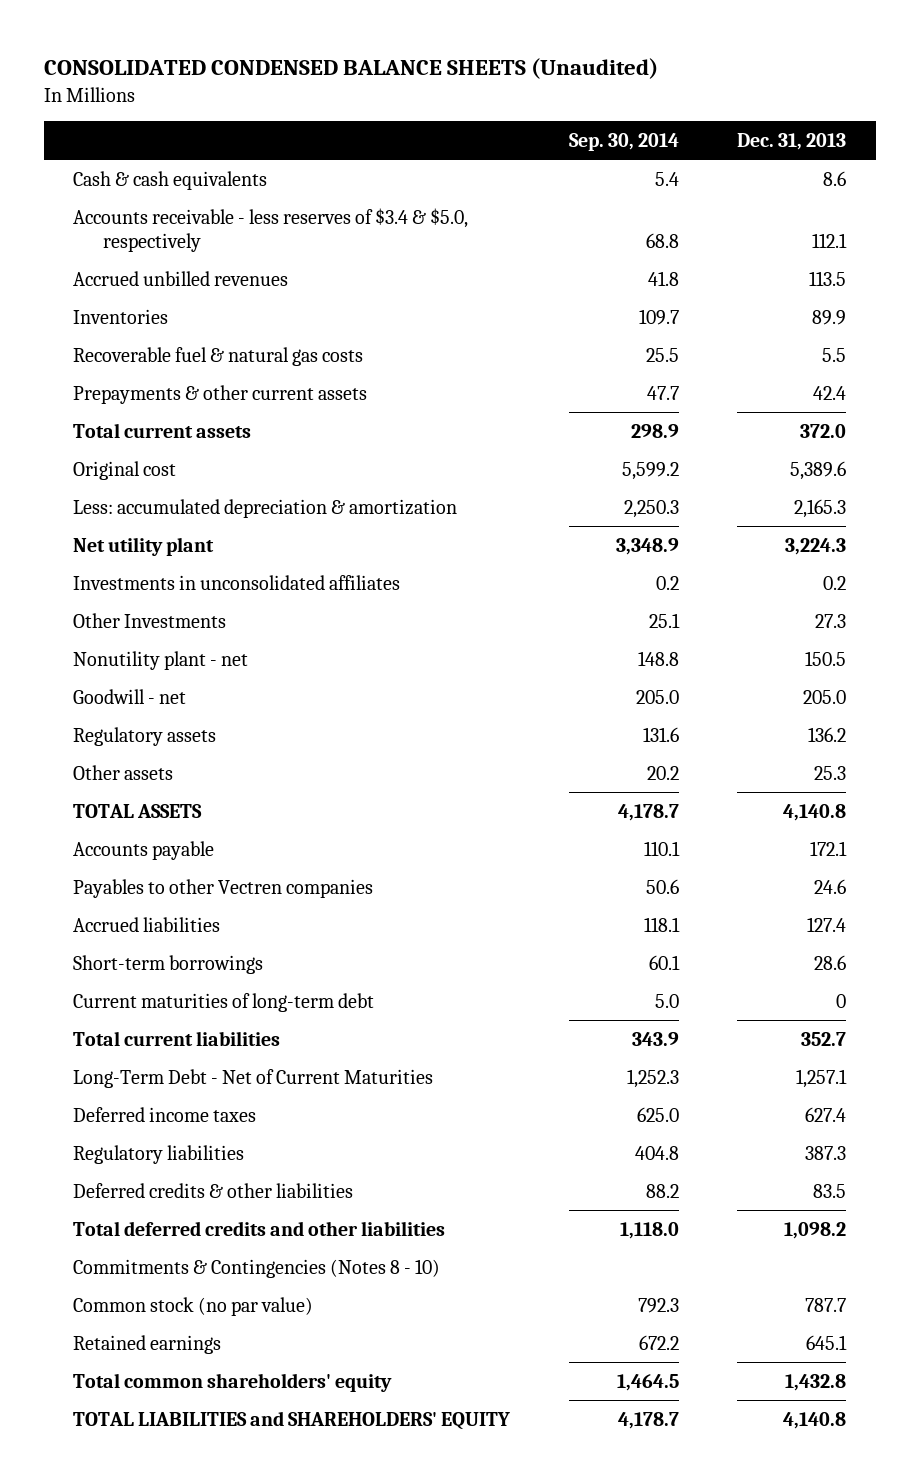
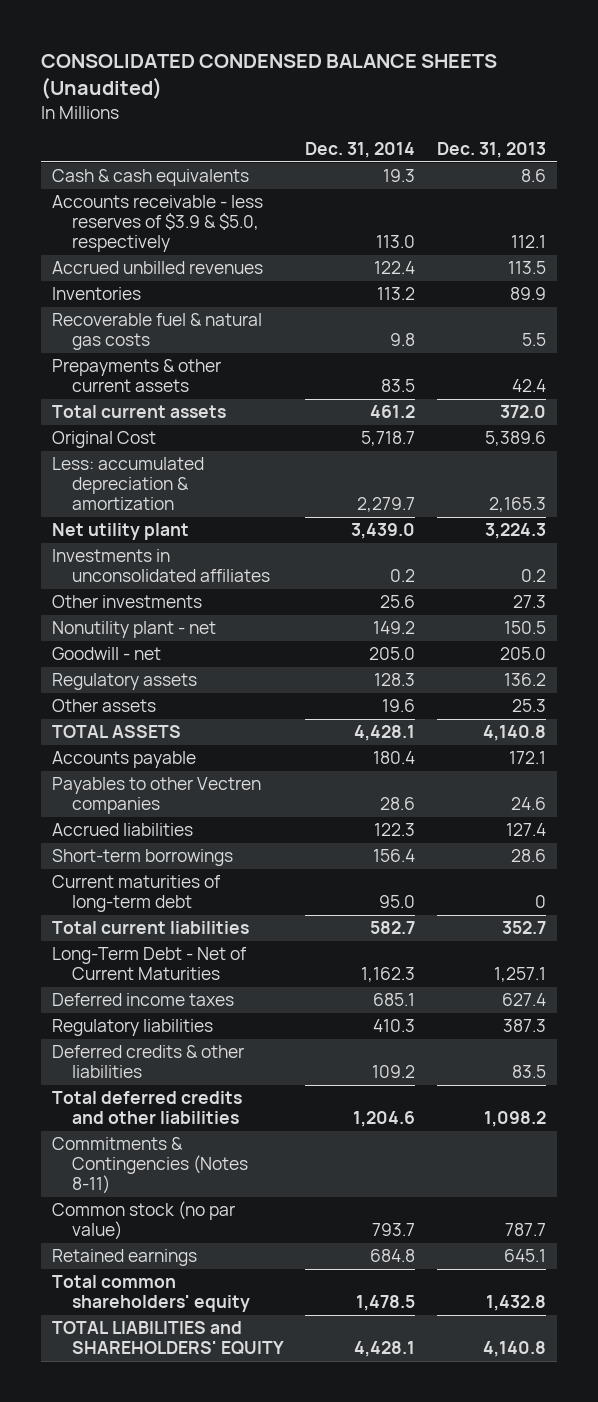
[568,133,679,152] Sep. 30, 2014 -> none
none -> [305,142,416,159] Dec. 31, 2014
[73,207,469,253] Accounts receivable - less reserves of $3.4 & $5.0, respectively -> [51,195,263,253] Accounts receivable - less reserves of $3.9 & $5.0, respectively
[73,460,177,480] Original cost -> [51,431,156,449] Original Cost
[73,612,227,628] Other Investments -> [51,595,202,609] Other investments
[73,1258,441,1278] Commitments & Contingencies (Notes 8 - 10) -> [51,1137,249,1195] Commitments & Contingencies (Notes 8-11)

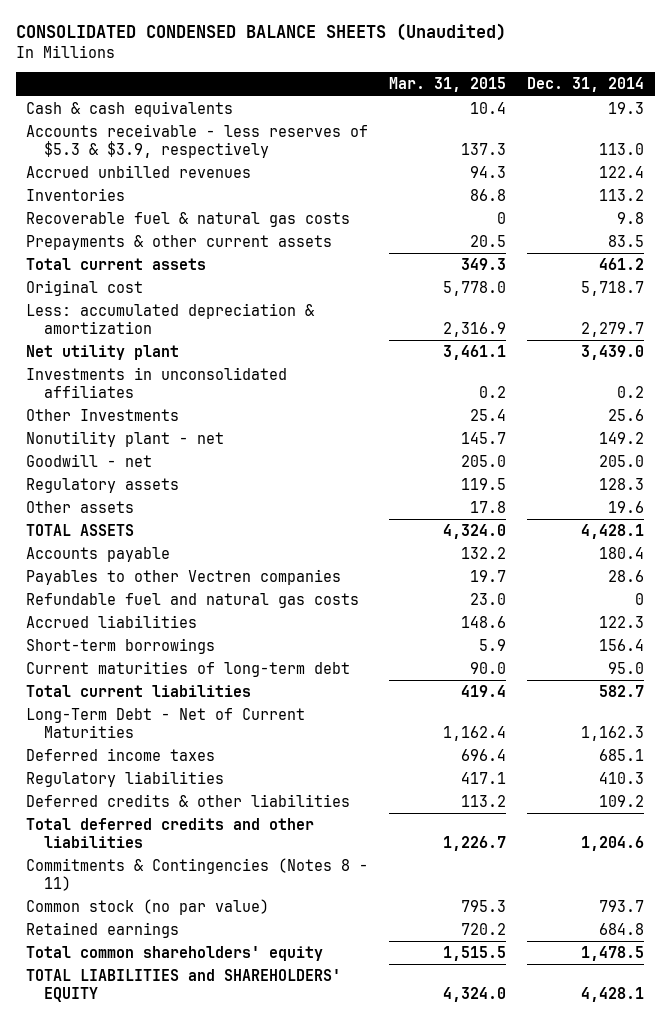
[436,142,546,159] Dec. 31, 2013 -> none
none -> [389,77,507,93] Mar. 31, 2015
[51,195,263,253] Accounts receivable - less reserves of $3.9 & $5.0, respectively -> [26,123,369,158] Accounts receivable - less reserves of $5.3 & $3.9, respectively
[51,431,156,449] Original Cost -> [26,279,144,296] Original cost
[51,595,202,609] Other investments -> [26,408,180,421] Other Investments
none -> [26,592,360,608] Refundable fuel and natural gas costs
[51,1137,249,1195] Commitments & Contingencies (Notes 8-11) -> [26,857,369,891] Commitments & Contingencies (Notes 8 - 11)

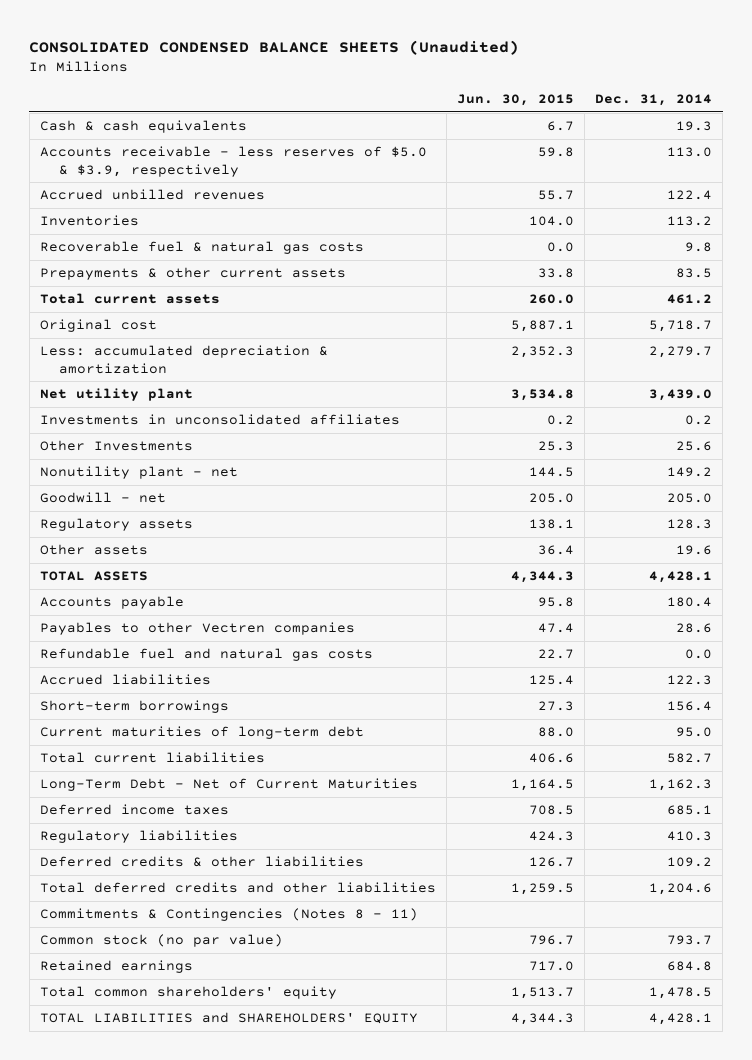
[389,77,507,93] Mar. 31, 2015 -> none
none -> [456,93,574,106] Jun. 30, 2015
[26,123,369,158] Accounts receivable - less reserves of $5.3 & $3.9, respectively -> [39,146,427,177] Accounts receivable - less reserves of $5.0 & $3.9, respectively
[635,592,645,605] 0 -> [685,649,713,660] 0.0

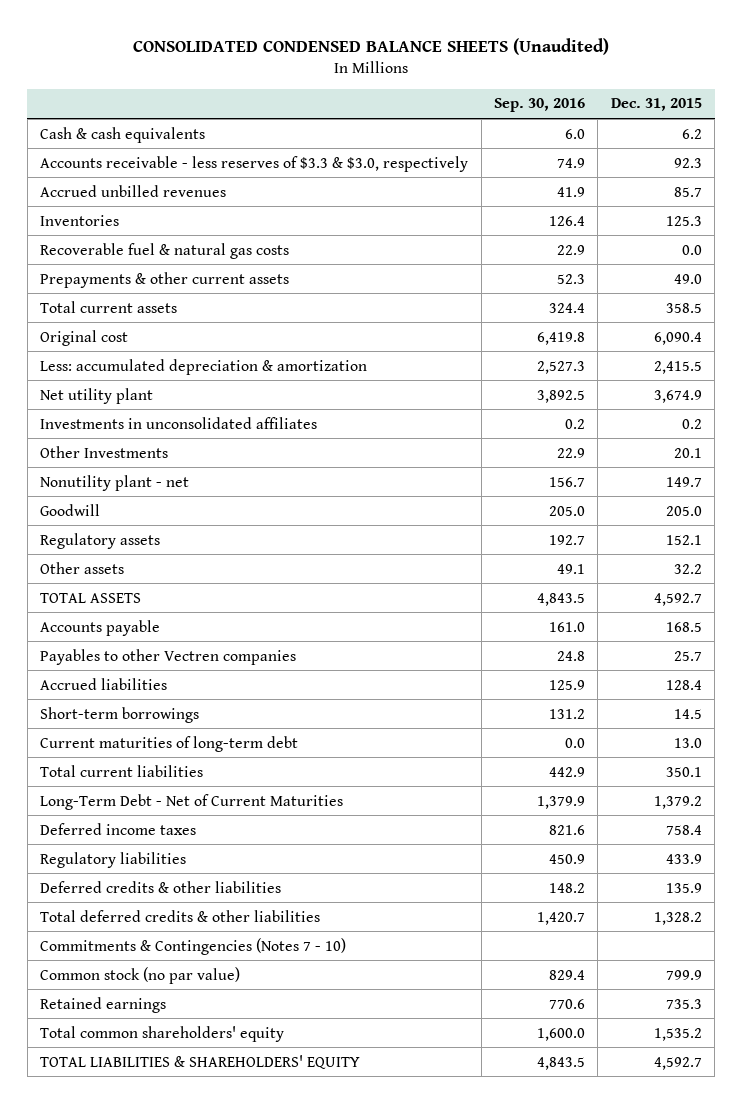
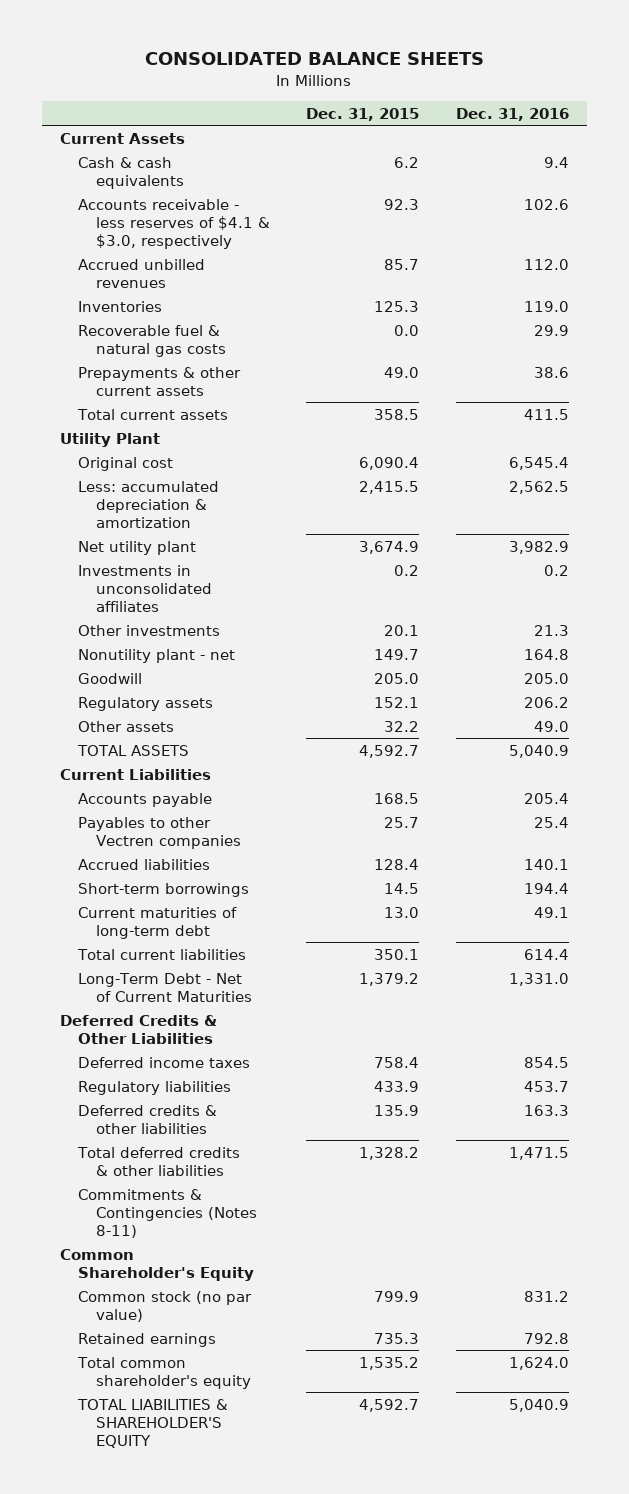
[133,37,610,55] CONSOLIDATED CONDENSED BALANCE SHEETS (Unaudited) -> [145,52,485,66] CONSOLIDATED BALANCE SHEETS
[494,98,586,113] Sep. 30, 2016 -> none
none -> [455,107,569,121] Dec. 31, 2016
none -> [59,132,185,144] Current Assets
[40,155,469,172] Accounts receivable - less reserves of $3.3 & $3.0, respectively -> [77,198,270,249] Accounts receivable - less reserves of $4.1 & $3.0, respectively
none -> [59,432,160,447] Utility Plant
[40,445,169,458] Other Investments -> [77,624,220,636] Other investments
none -> [59,768,211,780] Current Liabilities
none -> [59,1014,217,1044] Deferred Credits & Other Liabilities
[40,937,347,955] Commitments & Contingencies (Notes 7 - 10) -> [77,1188,257,1238] Commitments & Contingencies (Notes 8-11)
none -> [59,1248,254,1281] Common Shareholder's Equity
[40,1025,285,1042] Total common shareholders' equity -> [76,1356,251,1389] Total common shareholder's equity
[40,1054,361,1069] TOTAL LIABILITIES & SHAREHOLDERS' EQUITY -> [76,1398,228,1448] TOTAL LIABILITIES & SHAREHOLDER'S EQUITY

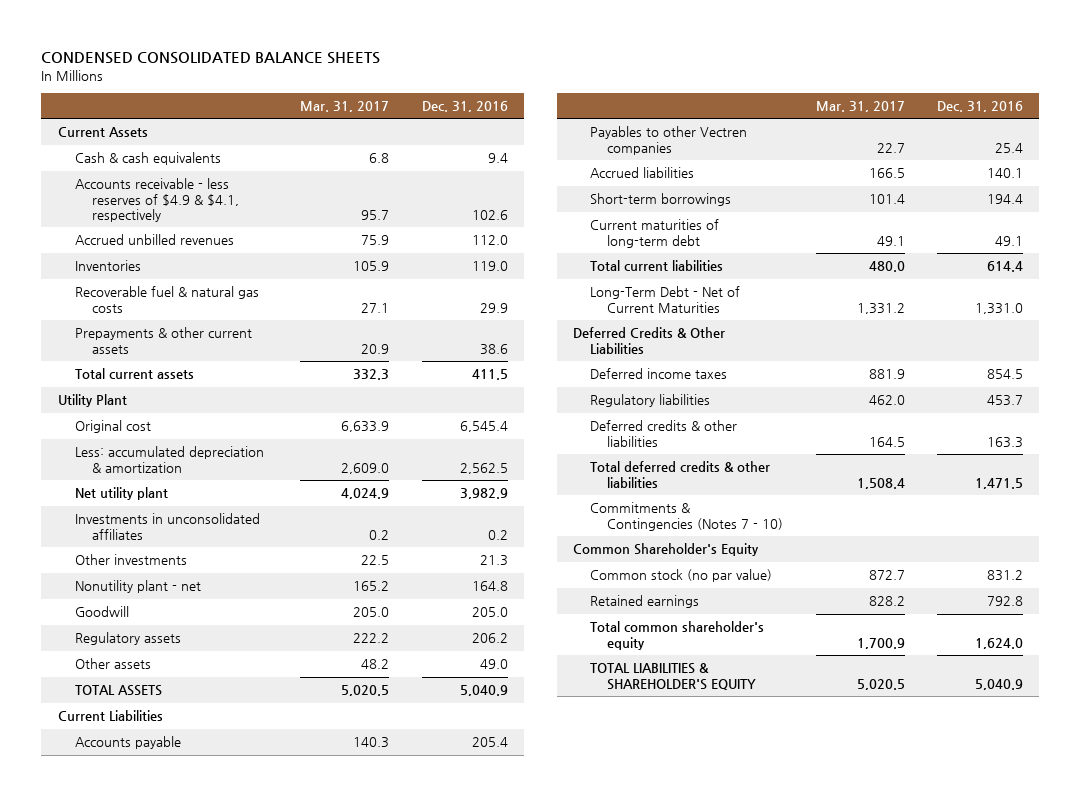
[145,52,485,66] CONSOLIDATED BALANCE SHEETS -> [41,51,381,64] CONDENSED CONSOLIDATED BALANCE SHEETS
[306,107,420,121] Dec. 31, 2015 -> none
none -> [300,101,390,113] Mar. 31, 2017
[77,198,270,249] Accounts receivable - less reserves of $4.1 & $3.0, respectively -> [74,178,239,222] Accounts receivable - less reserves of $4.9 & $4.1, respectively
[77,1188,257,1238] Commitments & Contingencies (Notes 8-11) -> [590,502,784,531] Commitments & Contingencies (Notes 7 - 10)

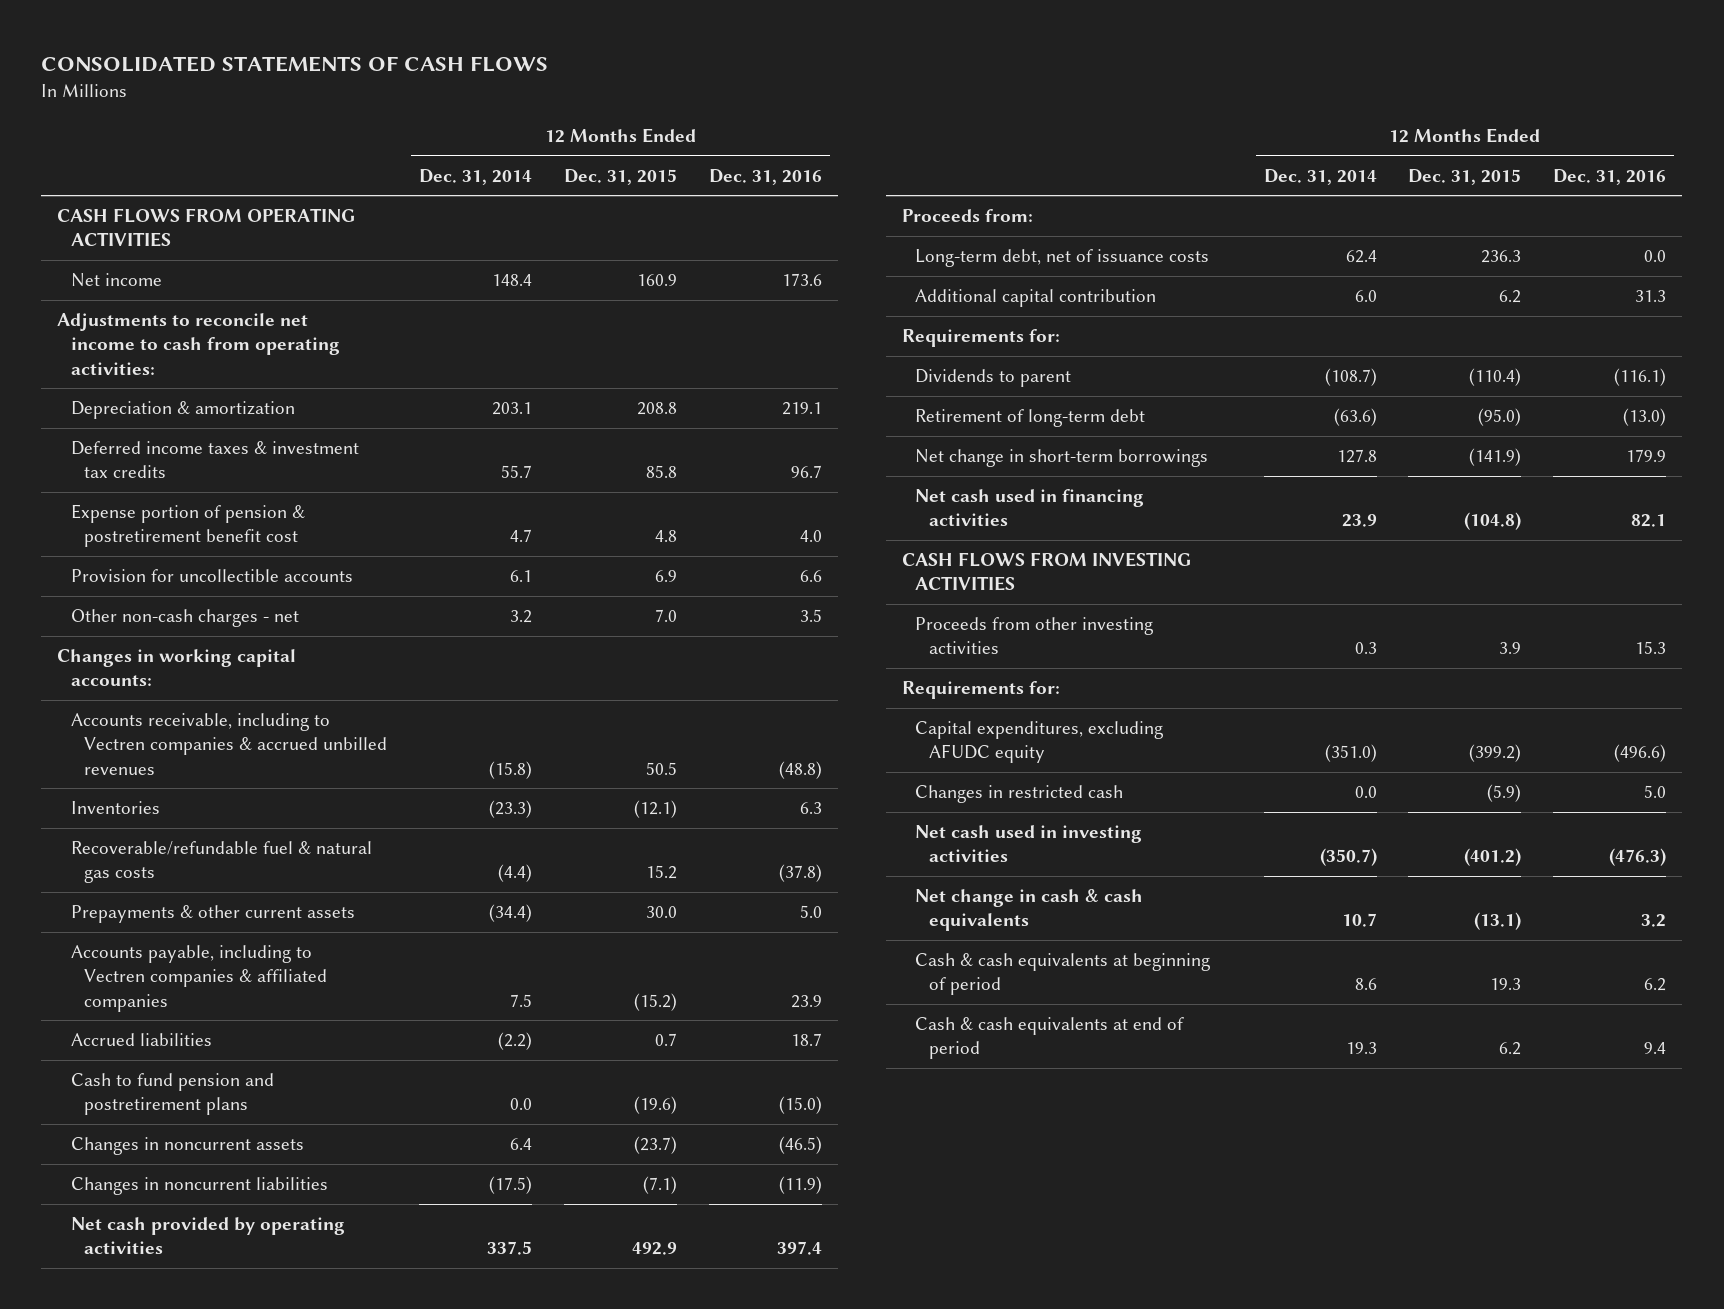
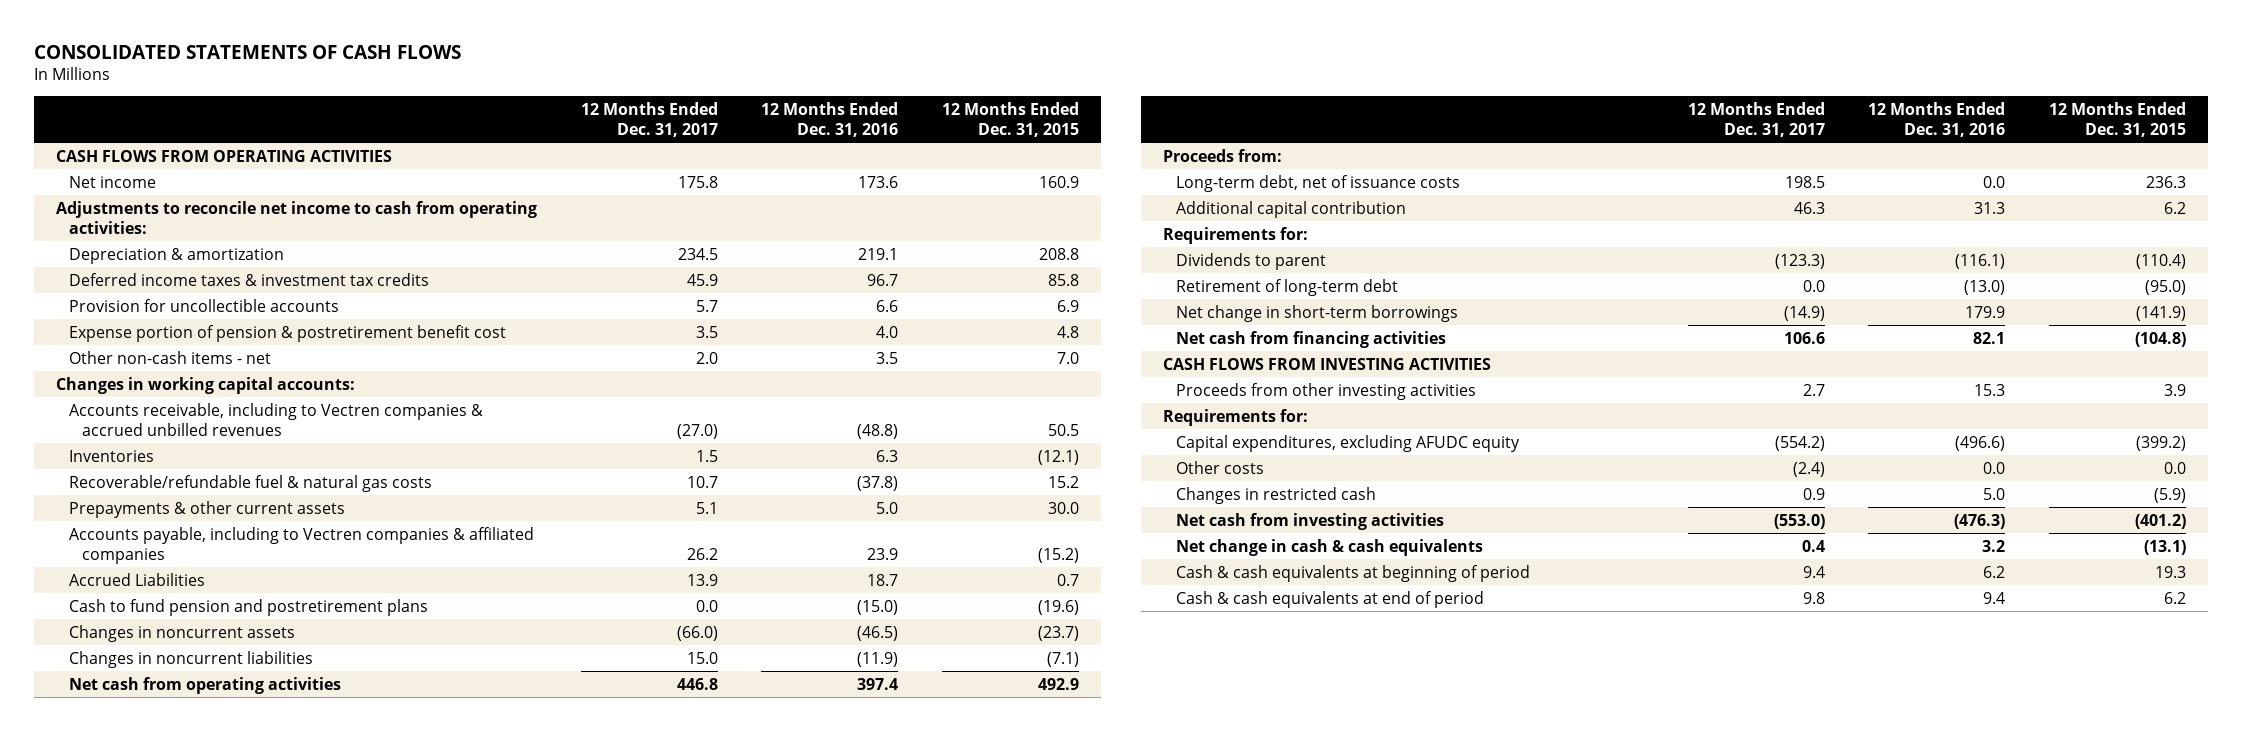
[419,168,533,185] Dec. 31, 2014 -> none
none -> [580,101,718,137] 12 Months Ended Dec. 31, 2017
[70,503,305,548] Expense portion of pension & postretirement benefit cost -> [68,324,506,342] Expense portion of pension & postretirement benefit cost
[70,608,299,627] Other non-cash charges - net -> [68,350,271,364] Other non-cash items - net
[70,1032,212,1046] Accrued liabilities -> [68,572,205,586] Accrued Liabilities
[70,1216,345,1255] Net cash provided by operating activities -> [68,676,341,694] Net cash from operating activities
[915,488,1145,527] Net cash used in financing activities -> [1175,330,1446,348] Net cash from financing activities
none -> [1175,460,1264,474] Other costs
[915,824,1143,863] Net cash used in investing activities -> [1175,512,1444,530] Net cash from investing activities

